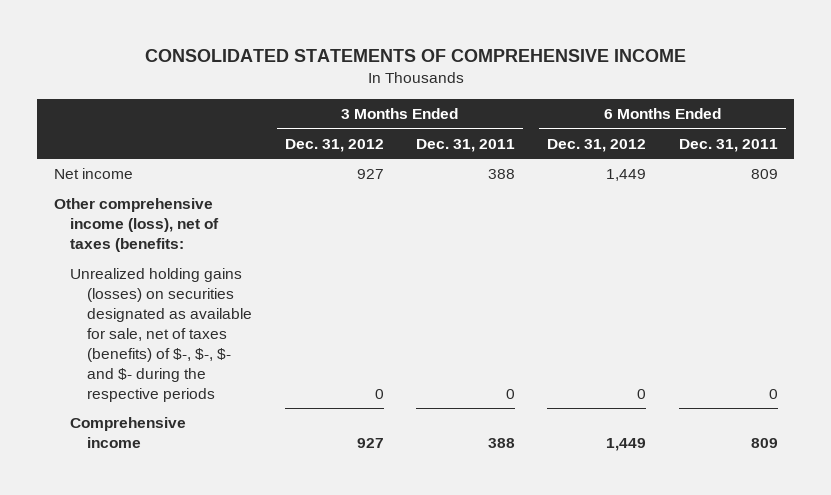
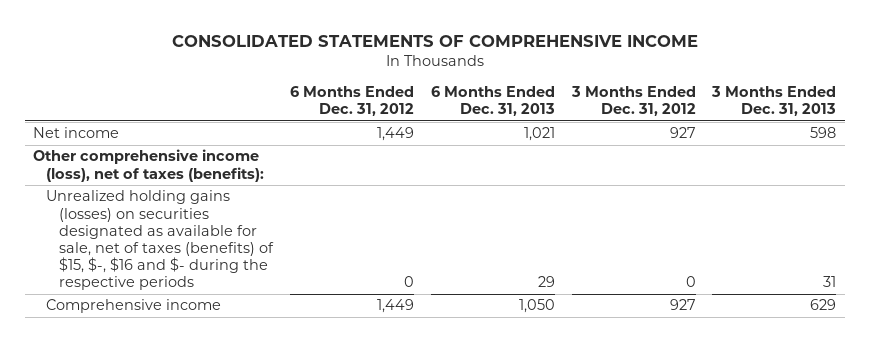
[416,138,516,152] Dec. 31, 2011 -> none
[678,138,778,152] Dec. 31, 2011 -> none
none -> [430,86,555,117] 6 Months Ended Dec. 31, 2013
none -> [711,86,837,117] 3 Months Ended Dec. 31, 2013
[53,198,220,253] Other comprehensive income (loss), net of taxes (benefits: -> [33,149,265,182] Other comprehensive income (loss), net of taxes (benefits):
[70,268,253,402] Unrealized holding gains (losses) on securities designated as available for sale, net of taxes (benefits) of $-, $-, $- and $- during the respective periods -> [46,190,275,291] Unrealized holding gains (losses) on securities designated as available for sale, net of taxes (benefits) of $15, $-, $16 and $- during the respective periods

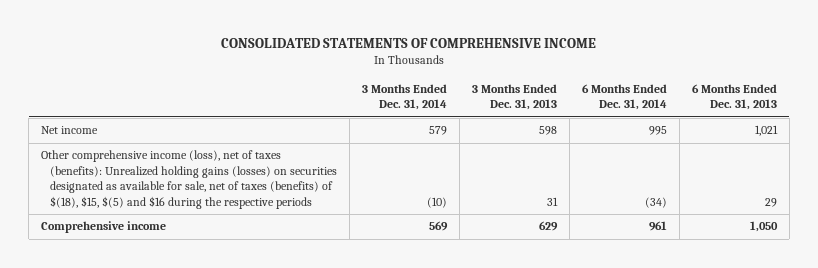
[290,86,415,117] 6 Months Ended Dec. 31, 2012 -> none
[570,86,696,117] 3 Months Ended Dec. 31, 2012 -> none
none -> [362,83,448,111] 3 Months Ended Dec. 31, 2014
none -> [581,83,667,111] 6 Months Ended Dec. 31, 2014
[33,149,265,182] Other comprehensive income (loss), net of taxes (benefits): -> none
[46,190,275,291] Unrealized holding gains (losses) on securities designated as available for sale, net of taxes (benefits) of $15, $-, $16 and $- during the respective periods -> [41,150,338,209] Other comprehensive income (loss), net of taxes (benefits): Unrealized holding gains (losses) on securities designated as available for sale, net of taxes (benefits) of $(18), $15, $(5) and $16 during the respective periods

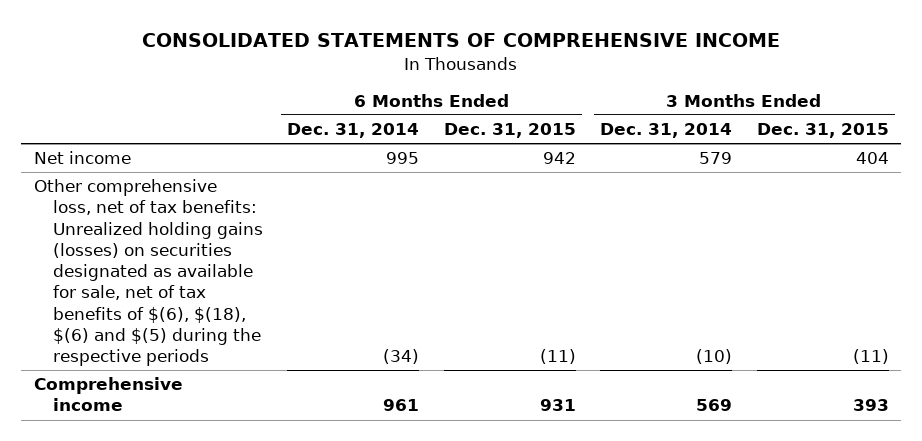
[471,83,557,111] 3 Months Ended Dec. 31, 2013 -> none
[691,83,777,111] 6 Months Ended Dec. 31, 2013 -> none
none -> [443,122,576,138] Dec. 31, 2015
none -> [756,122,889,138] Dec. 31, 2015
[41,150,338,209] Other comprehensive income (loss), net of taxes (benefits): Unrealized holding gains (losses) on securities designated as available for sale, net of taxes (benefits) of $(18), $15, $(5) and $16 during the respective periods -> [33,179,263,367] Other comprehensive loss, net of tax benefits: Unrealized holding gains (losses) on securities designated as available for sale, net of tax benefits of $(6), $(18), $(6) and $(5) during the respective periods

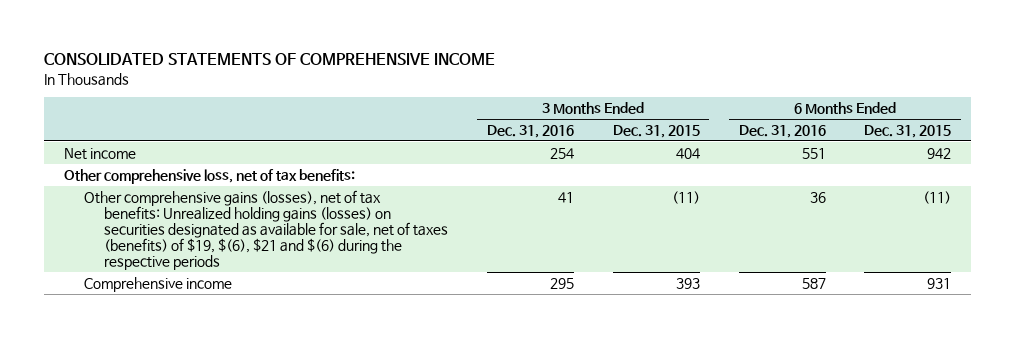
[287,122,420,138] Dec. 31, 2014 -> none
[600,122,733,138] Dec. 31, 2014 -> none
none -> [487,124,575,138] Dec. 31, 2016
none -> [738,124,826,138] Dec. 31, 2016
none -> [63,168,355,184] Other comprehensive loss, net of tax benefits:
[33,179,263,367] Other comprehensive loss, net of tax benefits: Unrealized holding gains (losses) on securities designated as available for sale, net of tax benefits of $(6), $(18), $(6) and $(5) during the respective periods -> [83,189,449,271] Other comprehensive gains (losses), net of tax benefits: Unrealized holding gains (losses) on securities designated as available for sale, net of taxes (benefits) of $19, $(6), $21 and $(6) during the respective periods

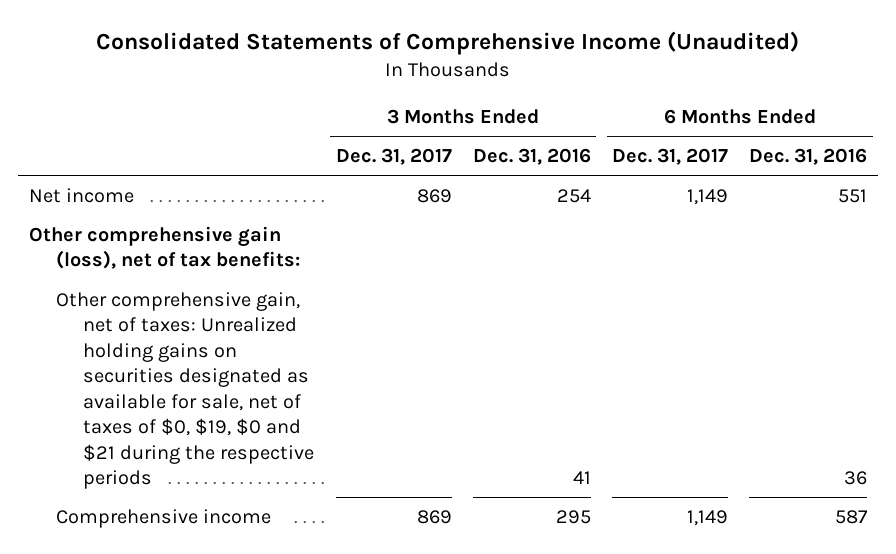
[44,53,496,66] CONSOLIDATED STATEMENTS OF COMPREHENSIVE INCOME -> [95,31,799,56] Consolidated Statements of Comprehensive Income (Unaudited)
[612,124,700,138] Dec. 31, 2015 -> none
[864,124,952,138] Dec. 31, 2015 -> none
none -> [335,148,452,166] Dec. 31, 2017
none -> [612,148,729,166] Dec. 31, 2017
[63,168,355,184] Other comprehensive loss, net of tax benefits: -> [28,226,300,270] Other comprehensive gain (loss), net of tax benefits:
[83,189,449,271] Other comprehensive gains (losses), net of tax benefits: Unrealized holding gains (losses) on securities designated as available for sale, net of taxes (benefits) of $19, $(6), $21 and $(6) during the respective periods -> [55,292,315,490] Other comprehensive gain, net of taxes: Unrealized holding gains on securities designated as available for sale, net of taxes of $0, $19, $0 and $21 during the respective periods

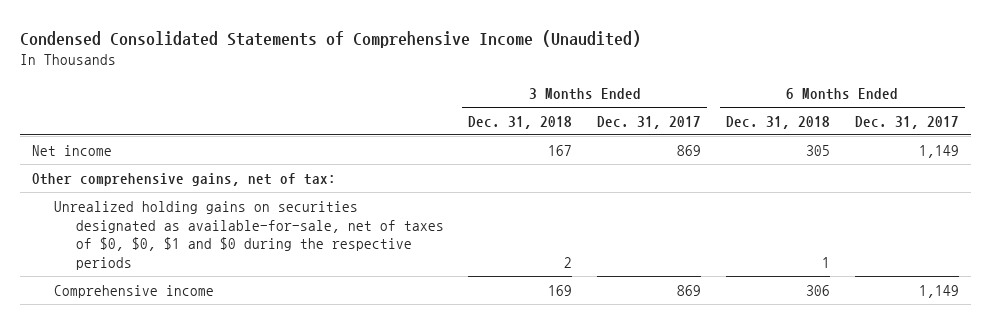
[95,31,799,56] Consolidated Statements of Comprehensive Income (Unaudited) -> [19,29,641,48] Condensed Consolidated Statements of Comprehensive Income (Unaudited)
[472,148,591,166] Dec. 31, 2016 -> none
[749,148,868,166] Dec. 31, 2016 -> none
none -> [468,115,573,129] Dec. 31, 2018
none -> [725,115,830,129] Dec. 31, 2018
[28,226,300,270] Other comprehensive gain (loss), net of tax benefits: -> [32,172,337,186] Other comprehensive gains, net of tax:
[55,292,315,490] Other comprehensive gain, net of taxes: Unrealized holding gains on securities designated as available for sale, net of taxes of $0, $19, $0 and $21 during the respective periods -> [53,200,444,271] Unrealized holding gains on securities designated as available-for-sale, net of taxes of $0, $0, $1 and $0 during the respective periods

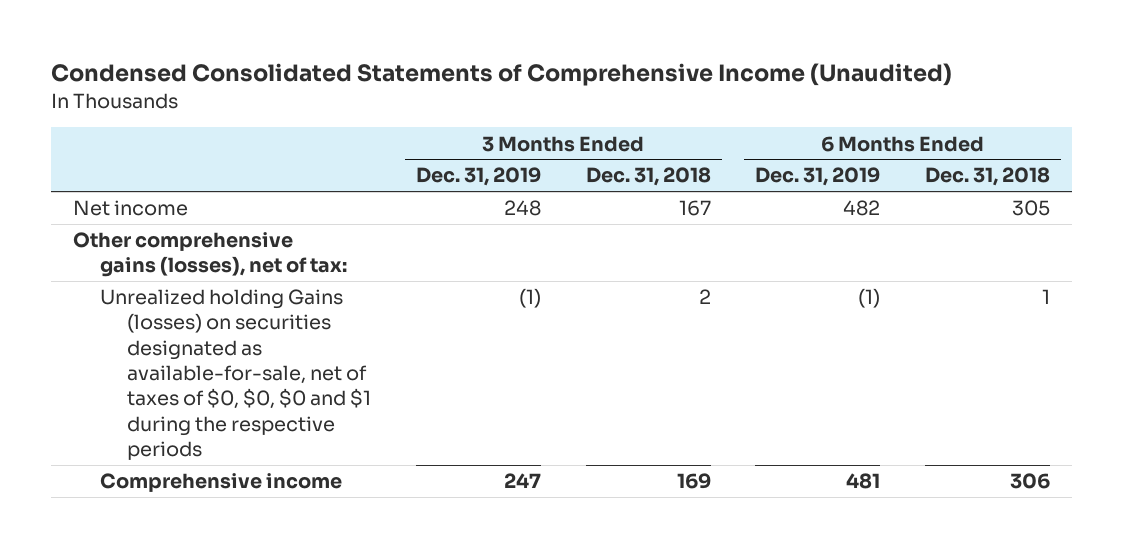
[597,115,702,129] Dec. 31, 2017 -> none
[854,115,959,129] Dec. 31, 2017 -> none
none -> [415,167,541,187] Dec. 31, 2019
none -> [755,167,881,187] Dec. 31, 2019
[32,172,337,186] Other comprehensive gains, net of tax: -> [73,232,348,278] Other comprehensive gains (losses), net of tax:
[53,200,444,271] Unrealized holding gains on securities designated as available-for-sale, net of taxes of $0, $0, $1 and $0 during the respective periods -> [100,289,372,460] Unrealized holding Gains (losses) on securities designated as available-for-sale, net of taxes of $0, $0, $0 and $1 during the respective periods

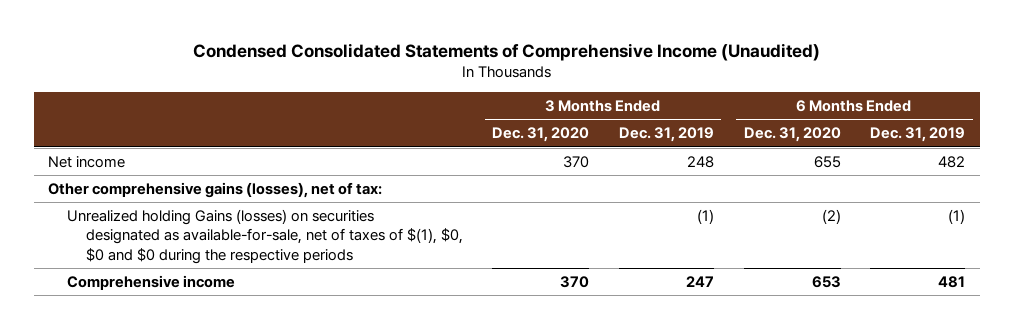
[585,167,711,187] Dec. 31, 2018 -> none
[924,167,1050,187] Dec. 31, 2018 -> none
none -> [492,127,590,143] Dec. 31, 2020
none -> [743,127,841,143] Dec. 31, 2020
[100,289,372,460] Unrealized holding Gains (losses) on securities designated as available-for-sale, net of taxes of $0, $0, $0 and $1 during the respective periods -> [66,208,463,265] Unrealized holding Gains (losses) on securities designated as available-for-sale, net of taxes of $(1), $0, $0 and $0 during the respective periods

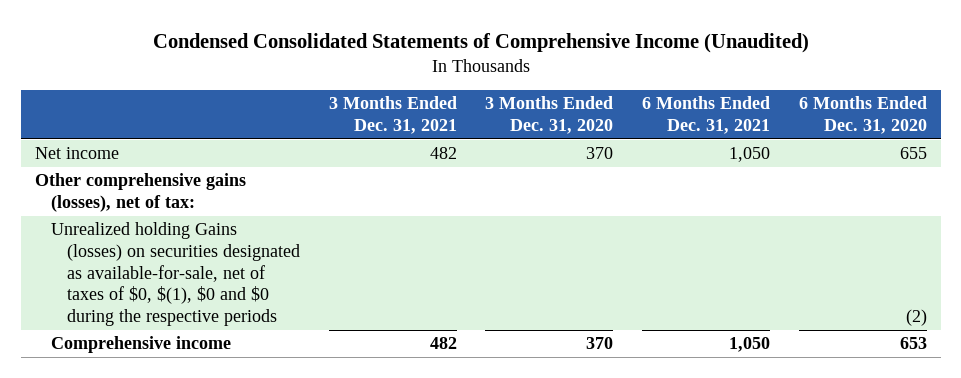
[618,127,714,143] Dec. 31, 2019 -> none
[870,127,966,143] Dec. 31, 2019 -> none
none -> [328,96,457,135] 3 Months Ended Dec. 31, 2021
none -> [642,96,771,135] 6 Months Ended Dec. 31, 2021
[66,208,463,265] Unrealized holding Gains (losses) on securities designated as available-for-sale, net of taxes of $(1), $0, $0 and $0 during the respective periods -> [51,222,301,327] Unrealized holding Gains (losses) on securities designated as available-for-sale, net of taxes of $0, $(1), $0 and $0 during the respective periods

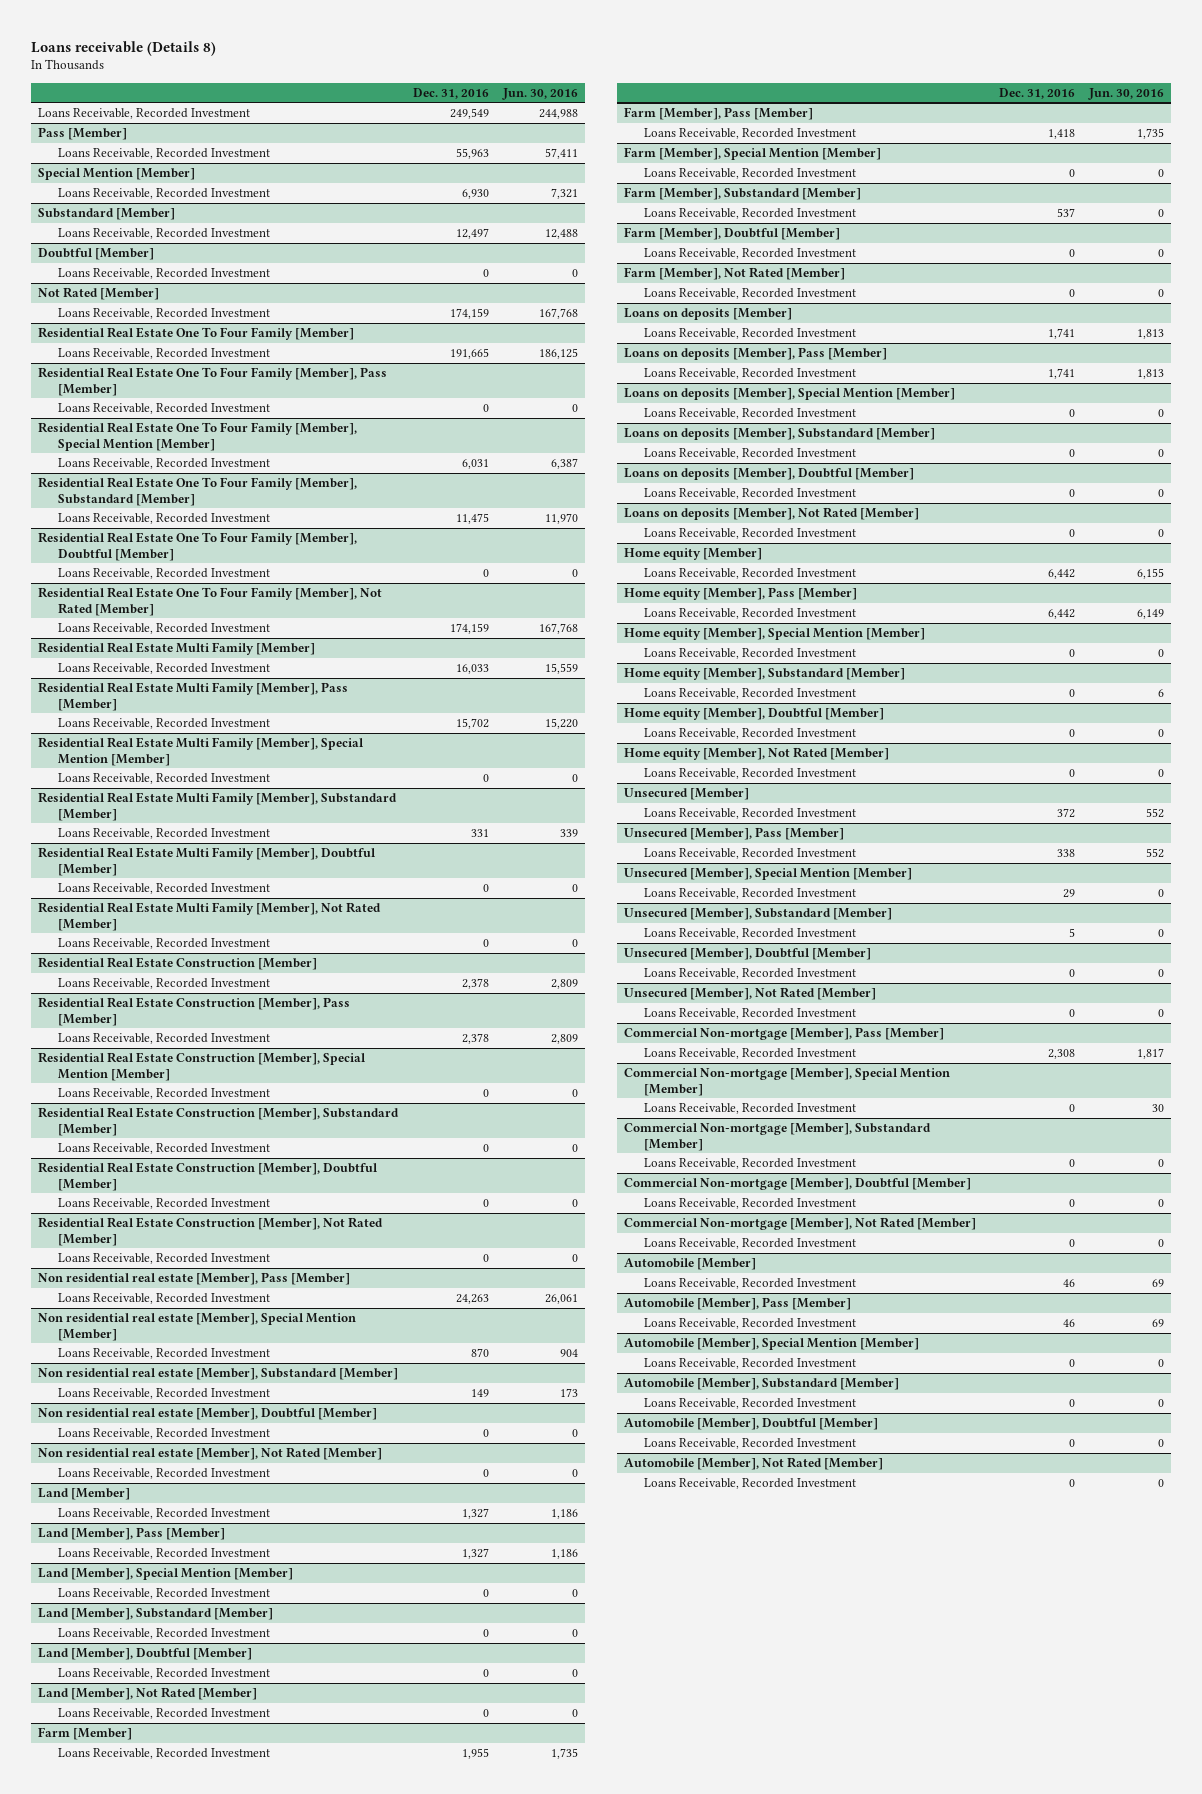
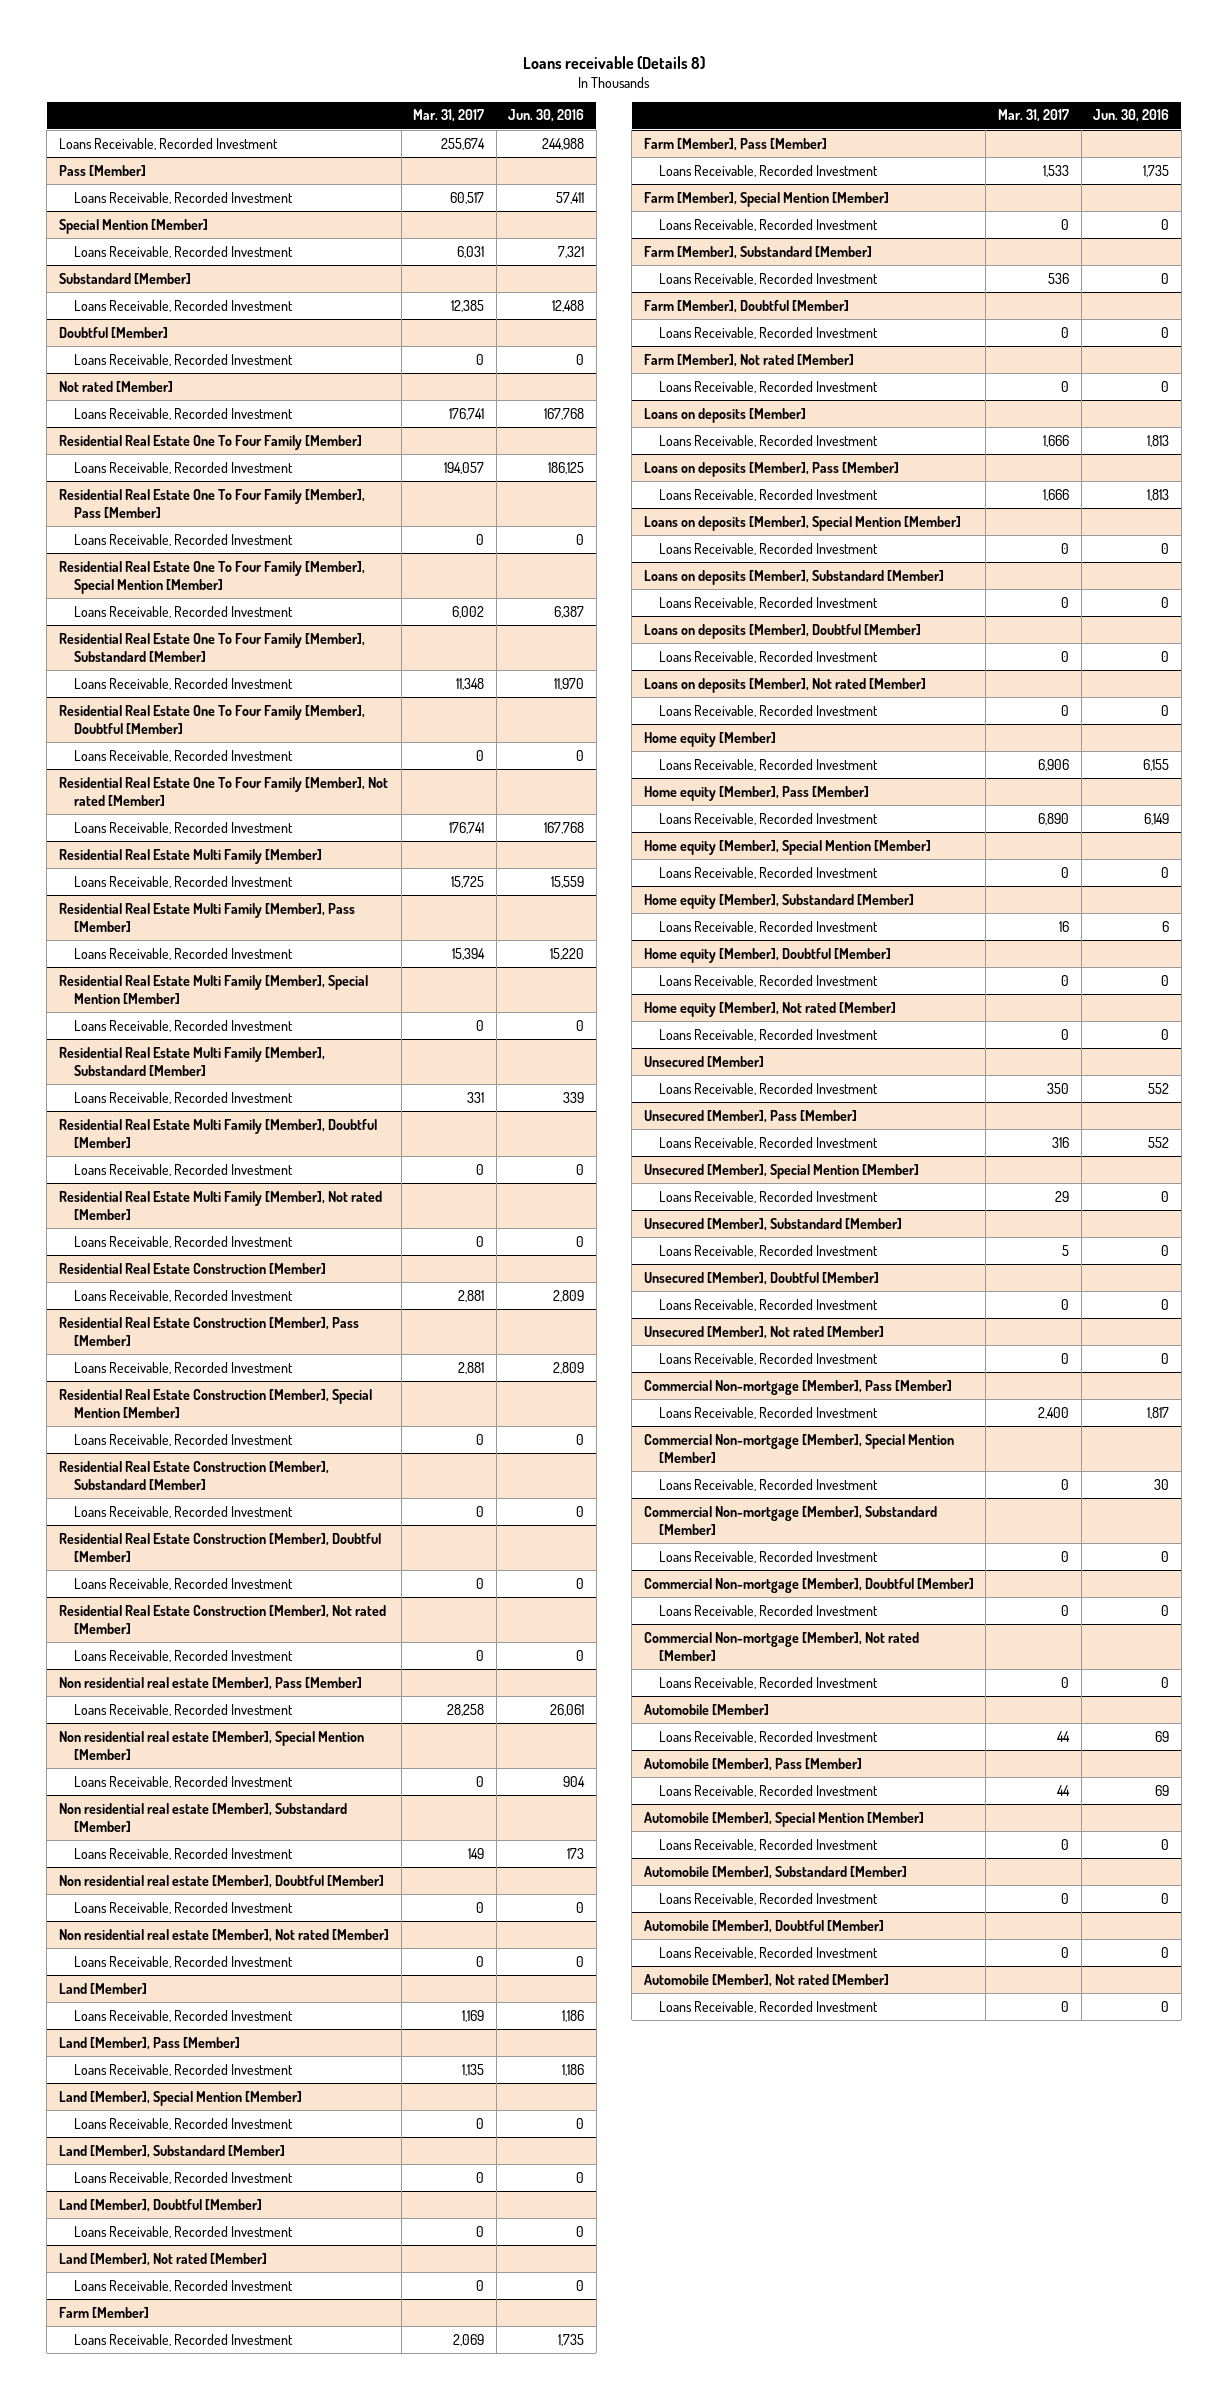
[412,87,489,99] Dec. 31, 2016 -> none
none -> [413,109,485,123] Mar. 31, 2017
[38,287,160,301] Not Rated [Member] -> [58,380,173,392] Not rated [Member]
[38,587,383,616] Residential Real Estate One To Four Family [Member], Not Rated [Member] -> [58,776,388,806] Residential Real Estate One To Four Family [Member], Not rated [Member]
[38,902,382,931] Residential Real Estate Multi Family [Member], Not Rated [Member] -> [58,1190,382,1220] Residential Real Estate Multi Family [Member], Not rated [Member]
[38,1217,384,1246] Residential Real Estate Construction [Member], Not Rated [Member] -> [58,1604,386,1634] Residential Real Estate Construction [Member], Not rated [Member]
[38,1447,383,1461] Non residential real estate [Member], Not Rated [Member] -> [58,1928,389,1942] Non residential real estate [Member], Not rated [Member]
[38,1687,258,1701] Land [Member], Not Rated [Member] -> [58,2252,267,2266] Land [Member], Not rated [Member]
[624,267,846,281] Farm [Member], Not Rated [Member] -> [643,353,854,367] Farm [Member], Not rated [Member]
[624,507,920,521] Loans on deposits [Member], Not Rated [Member] -> [643,677,926,693] Loans on deposits [Member], Not rated [Member]
[624,747,890,761] Home equity [Member], Not Rated [Member] -> [643,1001,896,1017] Home equity [Member], Not rated [Member]
[624,987,877,1001] Unsecured [Member], Not Rated [Member] -> [643,1325,884,1339] Unsecured [Member], Not rated [Member]
[624,1217,977,1231] Commercial Non-mortgage [Member], Not Rated [Member] -> [643,1631,919,1661] Commercial Non-mortgage [Member], Not rated [Member]
[624,1457,884,1471] Automobile [Member], Not Rated [Member] -> [643,1973,889,1987] Automobile [Member], Not rated [Member]

